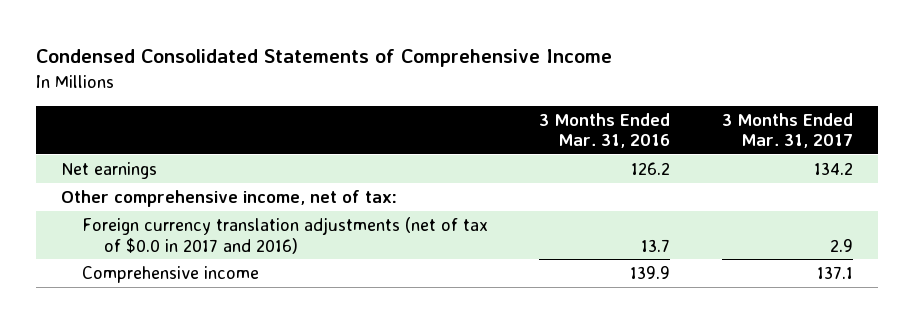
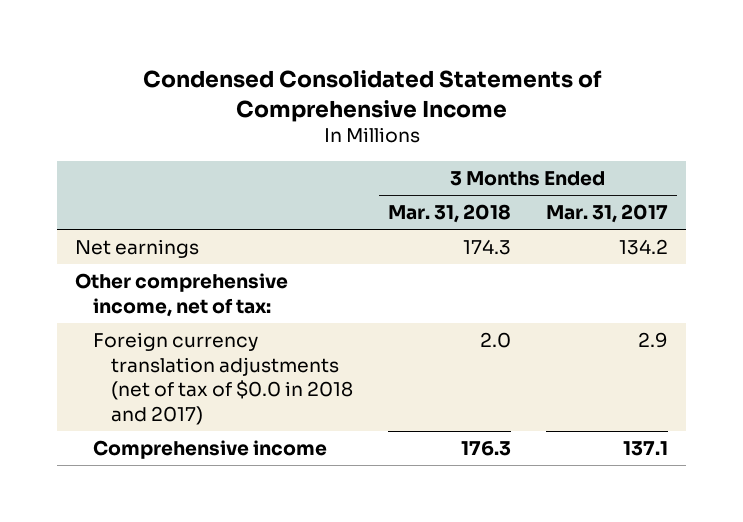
[539,112,671,149] 3 Months Ended Mar. 31, 2016 -> none
none -> [388,204,512,224] Mar. 31, 2018
[82,216,489,254] Foreign currency translation adjustments (net of tax of $0.0 in 2017 and 2016) -> [93,331,354,425] Foreign currency translation adjustments (net of tax of $0.0 in 2018 and 2017)

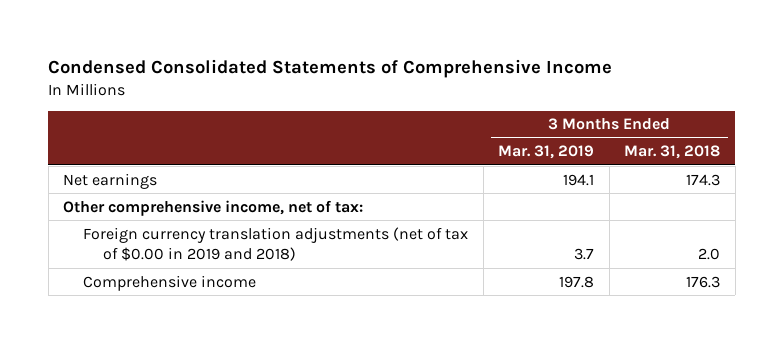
[546,204,669,224] Mar. 31, 2017 -> none
none -> [498,145,595,160] Mar. 31, 2019
[93,331,354,425] Foreign currency translation adjustments (net of tax of $0.0 in 2018 and 2017) -> [83,226,469,262] Foreign currency translation adjustments (net of tax of $0.00 in 2019 and 2018)

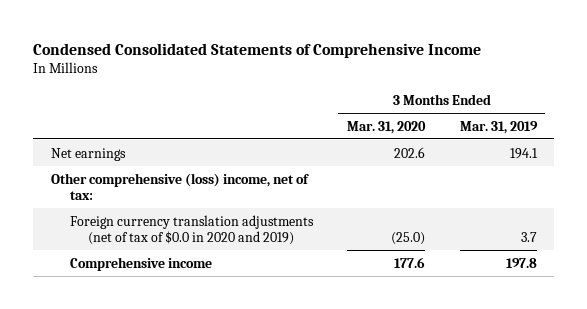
[624,145,721,160] Mar. 31, 2018 -> none
none -> [347,120,427,134] Mar. 31, 2020
[62,199,363,216] Other comprehensive income, net of tax: -> [50,172,309,200] Other comprehensive (loss) income, net of tax:
[83,226,469,262] Foreign currency translation adjustments (net of tax of $0.00 in 2019 and 2018) -> [69,214,314,245] Foreign currency translation adjustments (net of tax of $0.0 in 2020 and 2019)

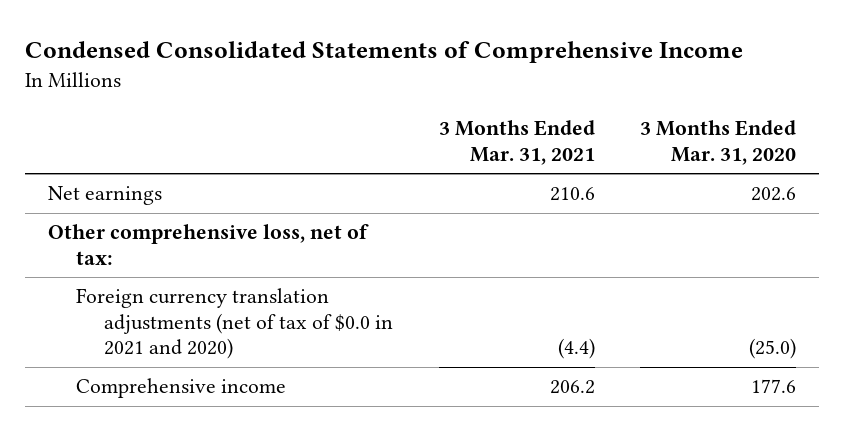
[459,120,538,134] Mar. 31, 2019 -> none
none -> [438,120,595,165] 3 Months Ended Mar. 31, 2021
[50,172,309,200] Other comprehensive (loss) income, net of tax: -> [47,224,369,265] Other comprehensive loss, net of tax:
[69,214,314,245] Foreign currency translation adjustments (net of tax of $0.0 in 2020 and 2019) -> [75,288,393,360] Foreign currency translation adjustments (net of tax of $0.0 in 2021 and 2020)

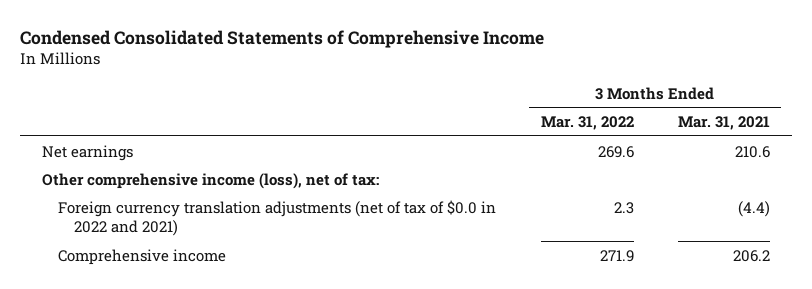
[640,120,797,165] 3 Months Ended Mar. 31, 2020 -> none
none -> [540,116,634,131] Mar. 31, 2022
[47,224,369,265] Other comprehensive loss, net of tax: -> [42,172,380,189] Other comprehensive income (loss), net of tax:
[75,288,393,360] Foreign currency translation adjustments (net of tax of $0.0 in 2021 and 2020) -> [58,199,497,237] Foreign currency translation adjustments (net of tax of $0.0 in 2022 and 2021)

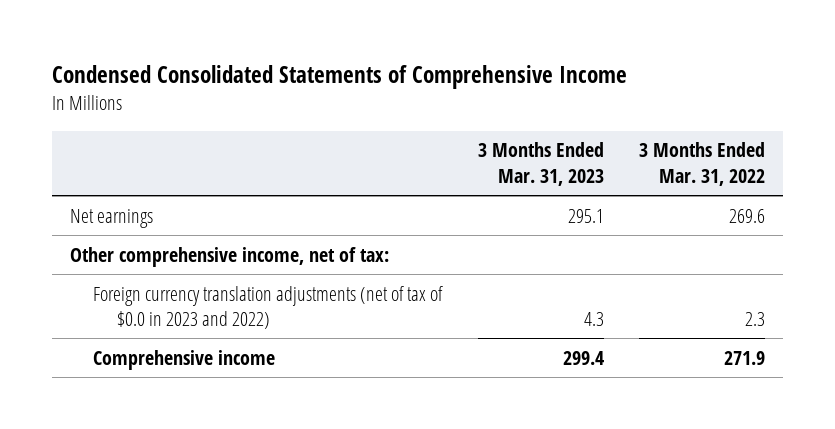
[677,116,770,131] Mar. 31, 2021 -> none
none -> [477,142,604,186] 3 Months Ended Mar. 31, 2023
[42,172,380,189] Other comprehensive income (loss), net of tax: -> [69,246,389,267] Other comprehensive income, net of tax:
[58,199,497,237] Foreign currency translation adjustments (net of tax of $0.0 in 2022 and 2021) -> [93,285,444,330] Foreign currency translation adjustments (net of tax of $0.0 in 2023 and 2022)

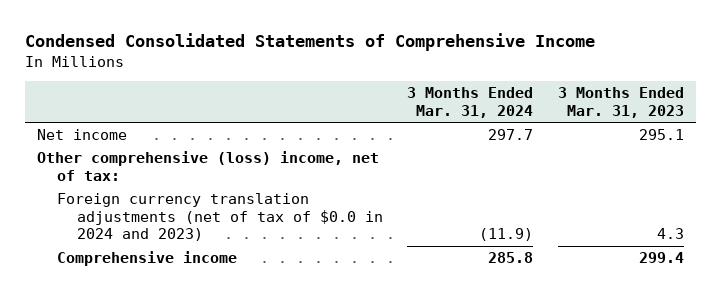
[639,142,766,186] 3 Months Ended Mar. 31, 2022 -> none
none -> [407,87,534,118] 3 Months Ended Mar. 31, 2024
[69,208,153,228] Net earnings -> [36,128,127,140] Net income
[69,246,389,267] Other comprehensive income, net of tax: -> [36,150,379,181] Other comprehensive (loss) income, net of tax:
[93,285,444,330] Foreign currency translation adjustments (net of tax of $0.0 in 2023 and 2022) -> [56,192,383,242] Foreign currency translation adjustments (net of tax of $0.0 in 2024 and 2023)

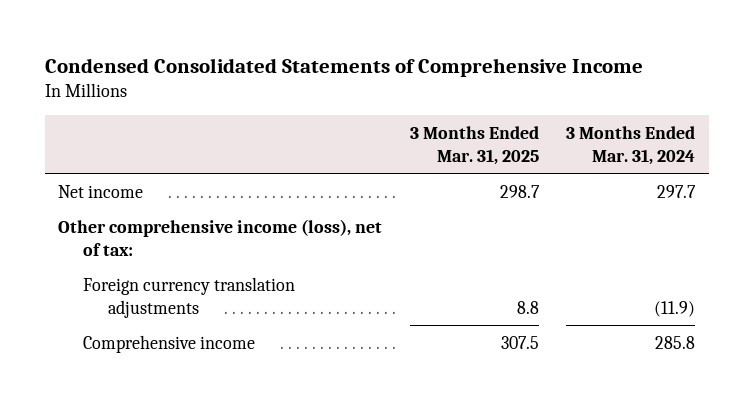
[557,87,684,118] 3 Months Ended Mar. 31, 2023 -> none
none -> [409,125,539,166] 3 Months Ended Mar. 31, 2025
[36,150,379,181] Other comprehensive (loss) income, net of tax: -> [58,218,383,256] Other comprehensive income (loss), net of tax:
[56,192,383,242] Foreign currency translation adjustments (net of tax of $0.0 in 2024 and 2023) -> [82,276,295,318] Foreign currency translation adjustments

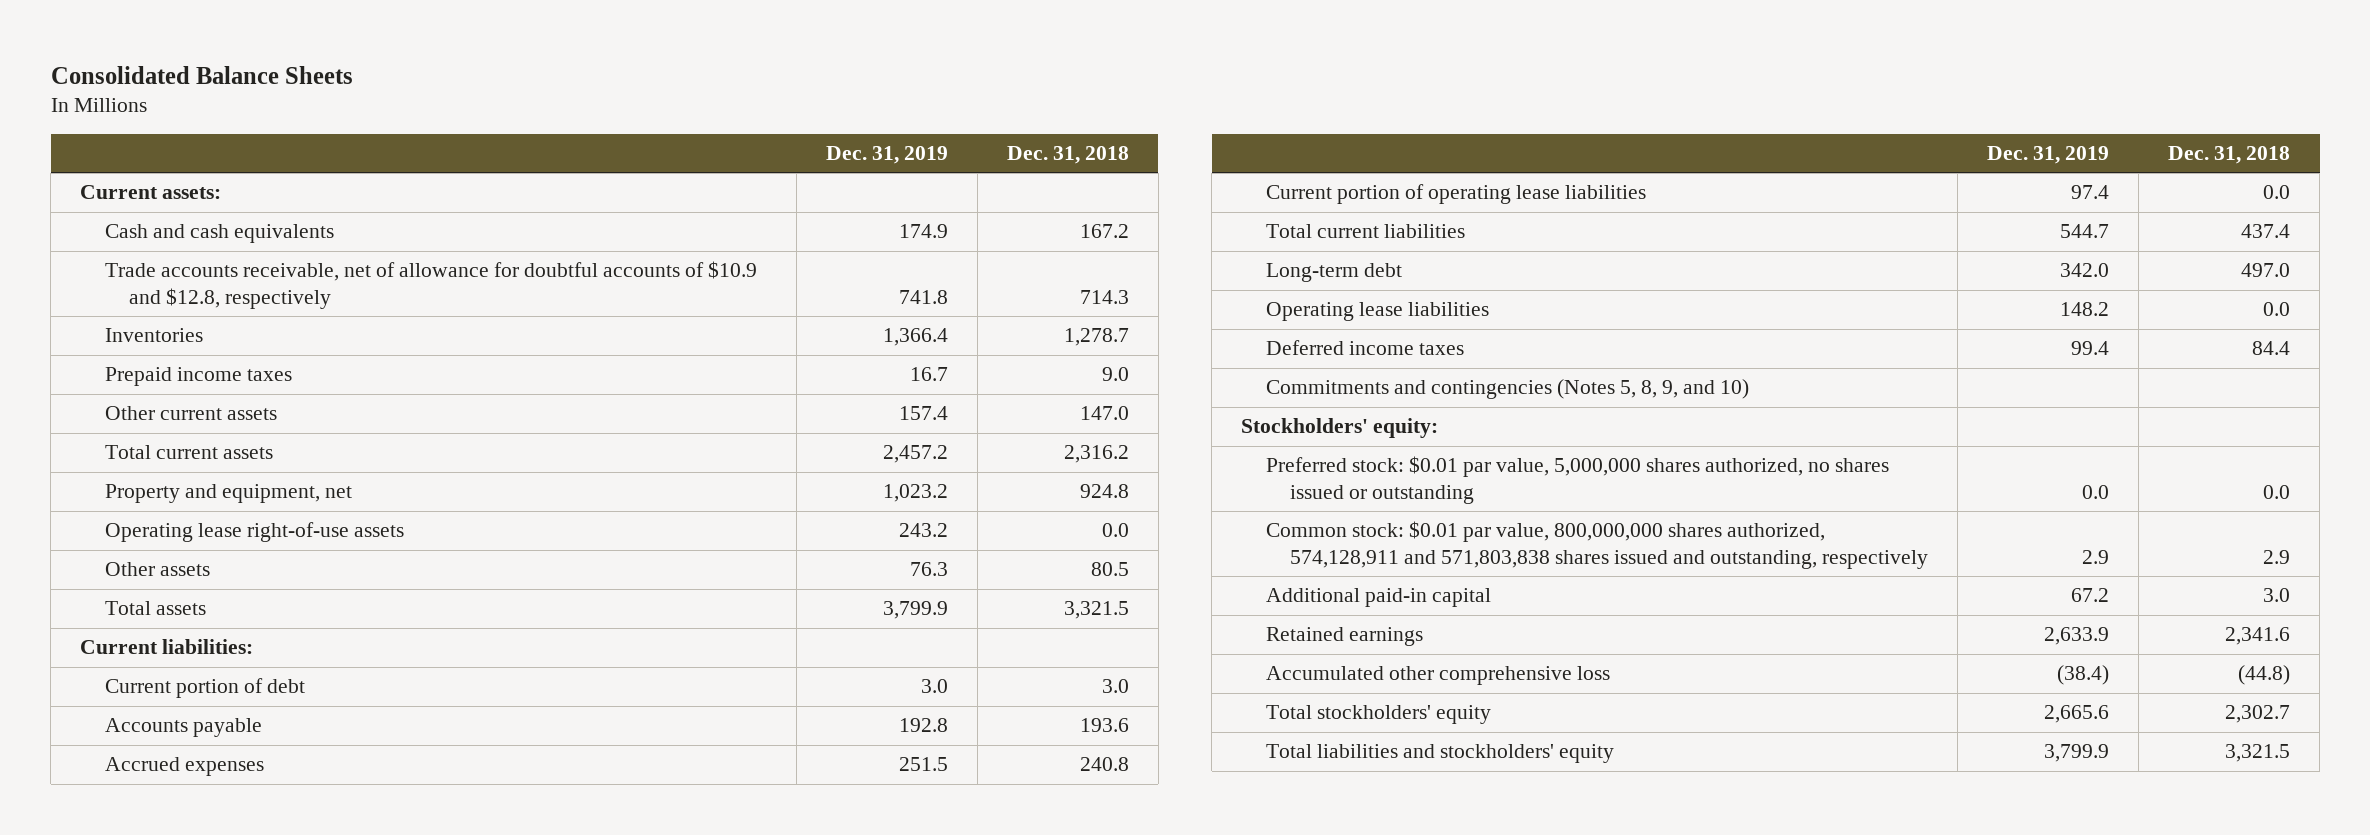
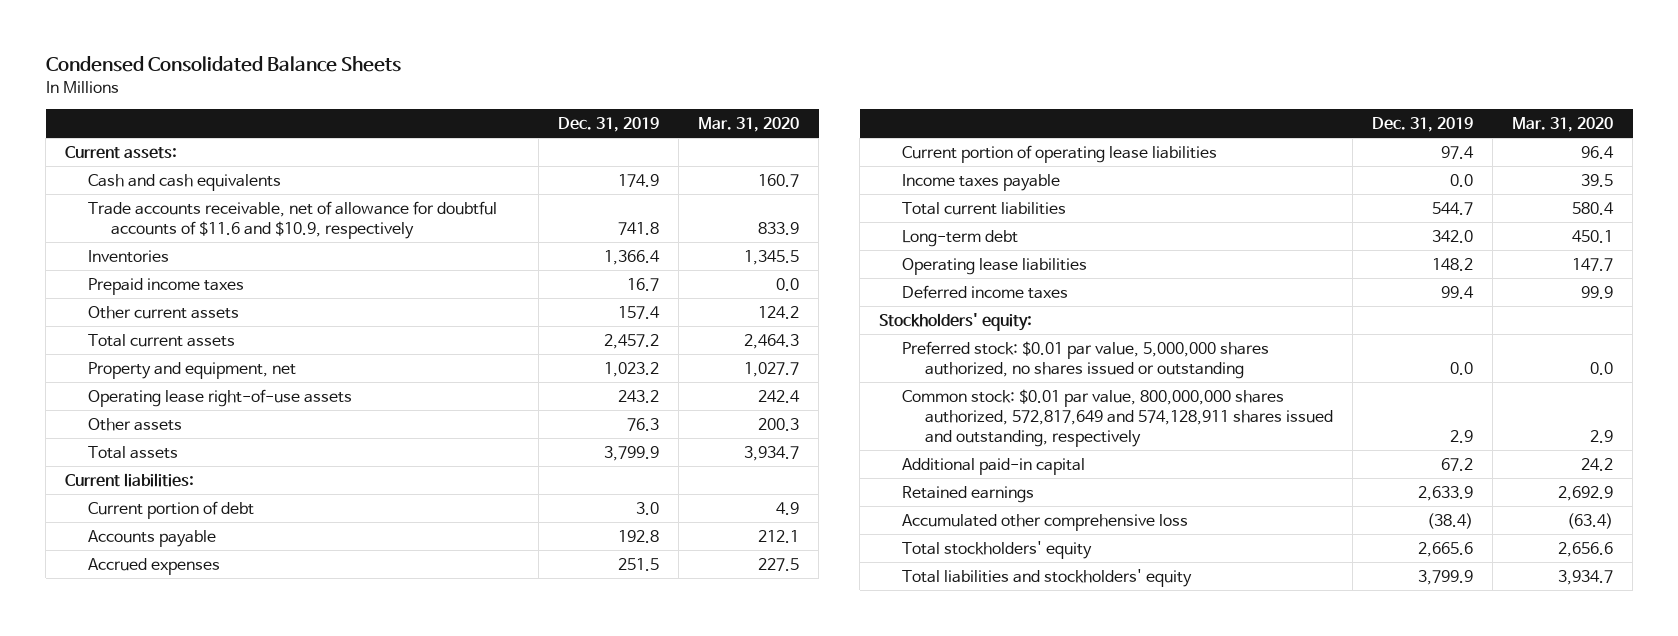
[50,65,353,84] Consolidated Balance Sheets -> [45,55,401,72] Condensed Consolidated Balance Sheets
[1007,145,1130,164] Dec. 31, 2018 -> none
none -> [698,117,800,133] Mar. 31, 2020
[104,261,757,309] Trade accounts receivable, net of allowance for doubtful accounts of $10.9 and $12.8, respectively -> [88,200,498,240] Trade accounts receivable, net of allowance for doubtful accounts of $11.6 and $10.9, respectively
none -> [901,173,1060,191] Income taxes payable
[1265,379,1749,400] Commitments and contingencies (Notes 5, 8, 9, and 10) -> none
[1265,521,1929,569] Common stock: $0.01 par value, 800,000,000 shares authorized, 574,128,911 and 571,803,838 shares issued and outstanding, respectively -> [901,388,1333,448] Common stock: $0.01 par value, 800,000,000 shares authorized, 572,817,649 and 574,128,911 shares issued and outstanding, respectively

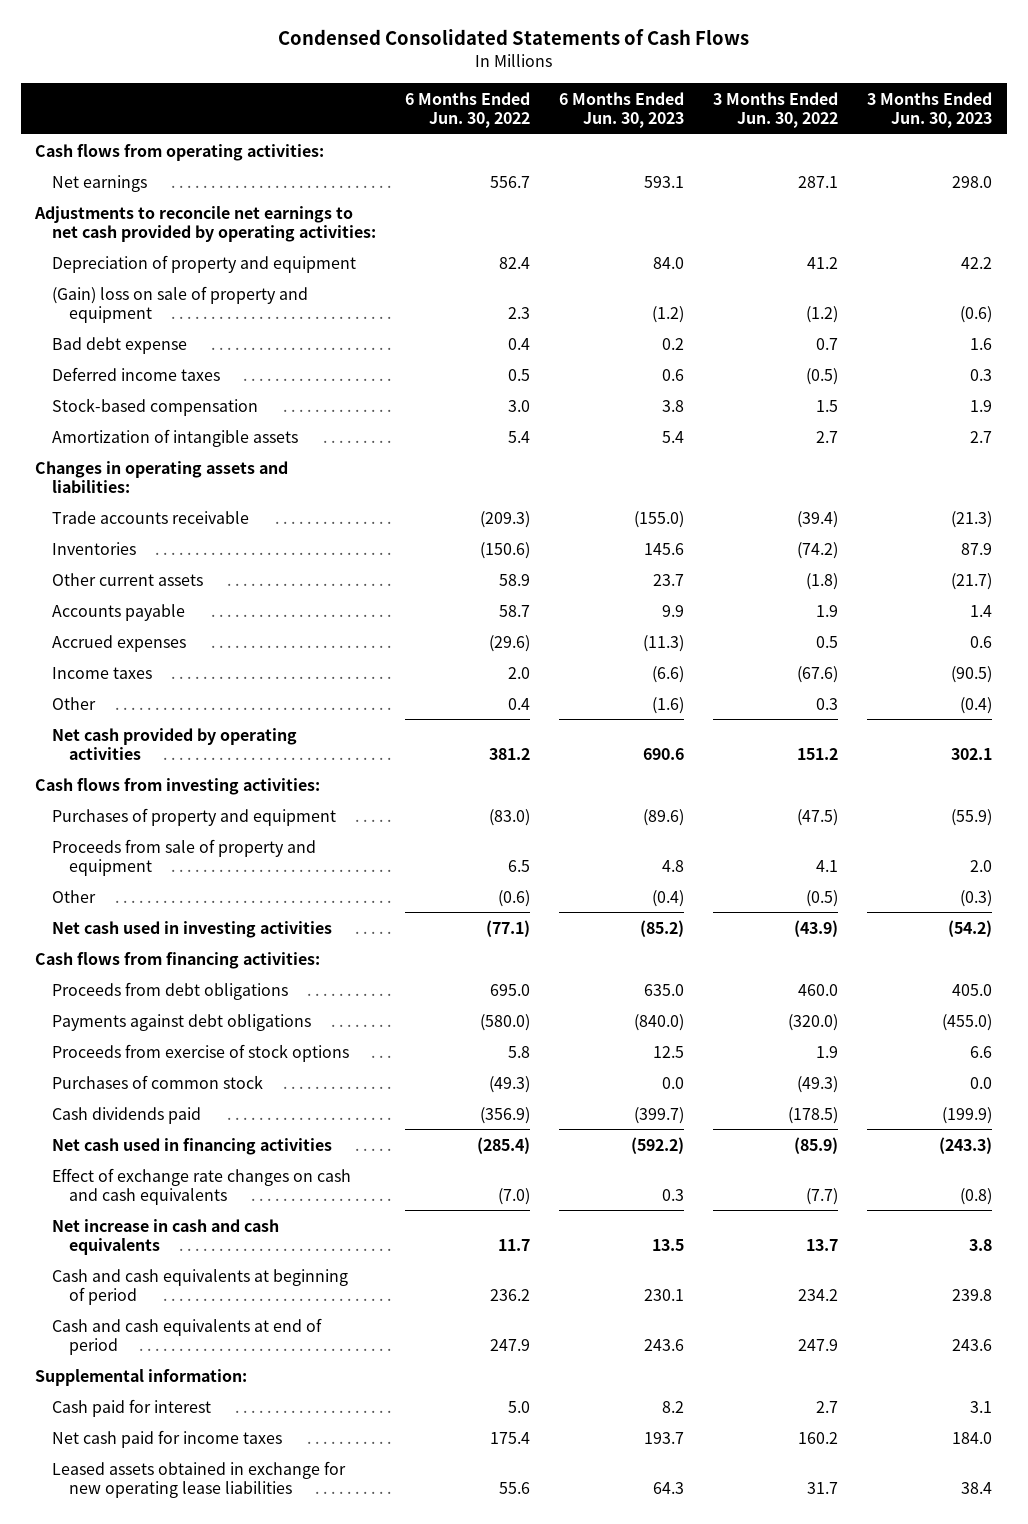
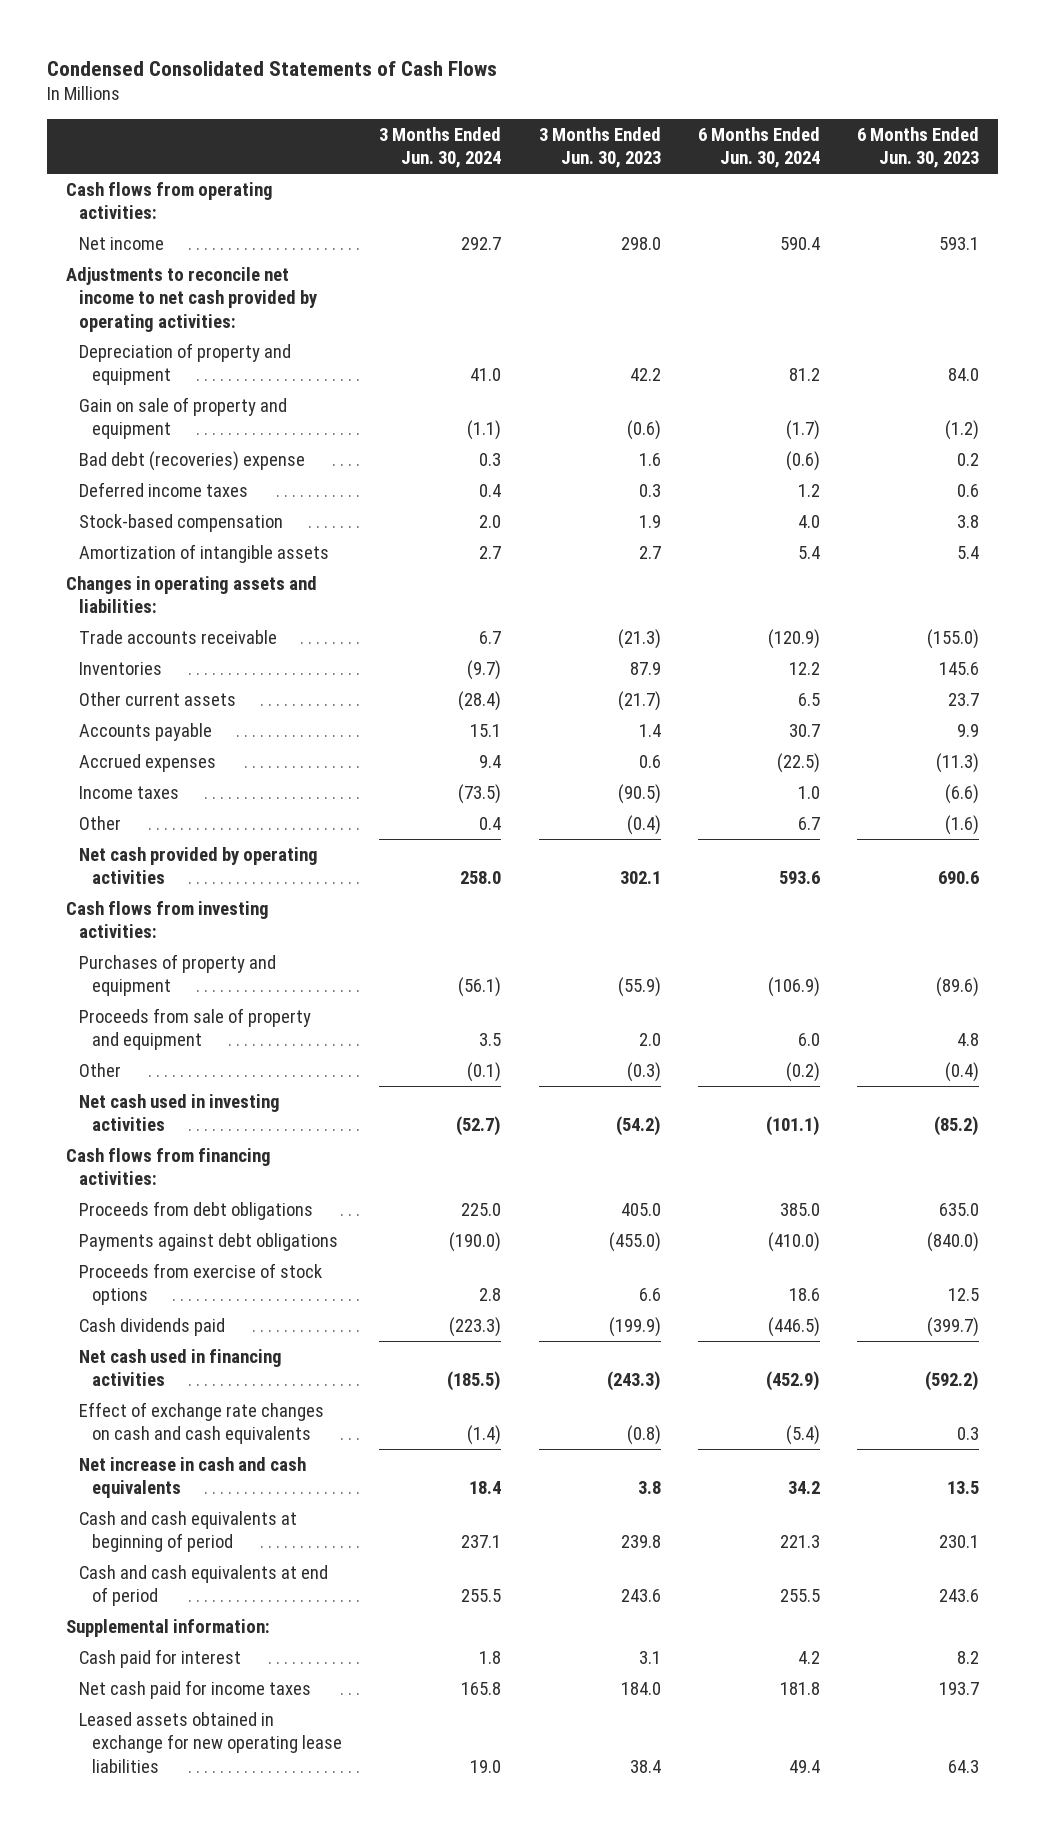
[405,91,531,128] 6 Months Ended Jun. 30, 2022 -> none
[713,91,839,128] 3 Months Ended Jun. 30, 2022 -> none
none -> [379,126,502,169] 3 Months Ended Jun. 30, 2024
none -> [697,126,820,169] 6 Months Ended Jun. 30, 2024
[51,174,147,192] Net earnings -> [78,236,164,250] Net income
[34,205,376,242] Adjustments to reconcile net earnings to net cash provided by operating activities: -> [65,266,317,332] Adjustments to reconcile net income to net cash provided by operating activities:
[51,285,308,323] (Gain) loss on sale of property and equipment -> [78,396,287,440] Gain on sale of property and equipment
[51,336,187,354] Bad debt expense -> [78,450,305,471] Bad debt (recoveries) expense
[51,1074,263,1089] Purchases of common stock -> none

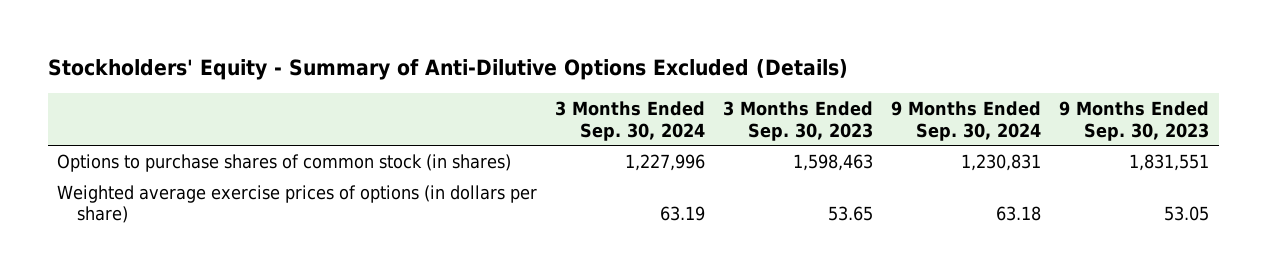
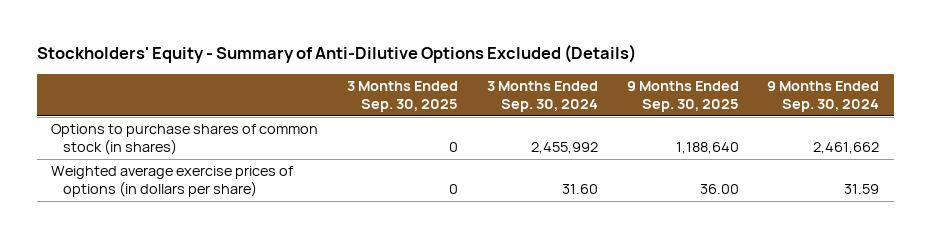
[723,101,874,141] 3 Months Ended Sep. 30, 2023 -> none
[1059,101,1210,141] 9 Months Ended Sep. 30, 2023 -> none
none -> [347,81,459,112] 3 Months Ended Sep. 30, 2025
none -> [626,81,739,112] 9 Months Ended Sep. 30, 2025
[624,153,705,171] 1,227,996 -> [530,142,598,155] 2,455,992
[961,153,1042,171] 1,230,831 -> [813,142,880,155] 2,461,662
[659,206,705,222] 63.19 -> [561,184,598,195] 31.60
[996,206,1042,222] 63.18 -> [844,184,880,195] 31.59

